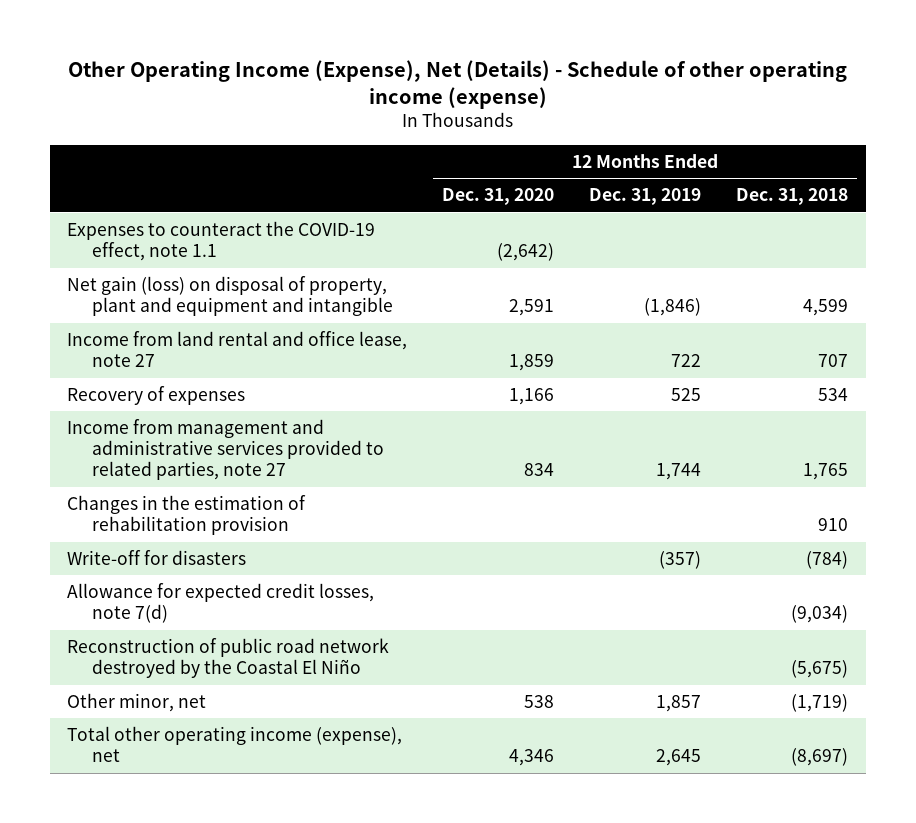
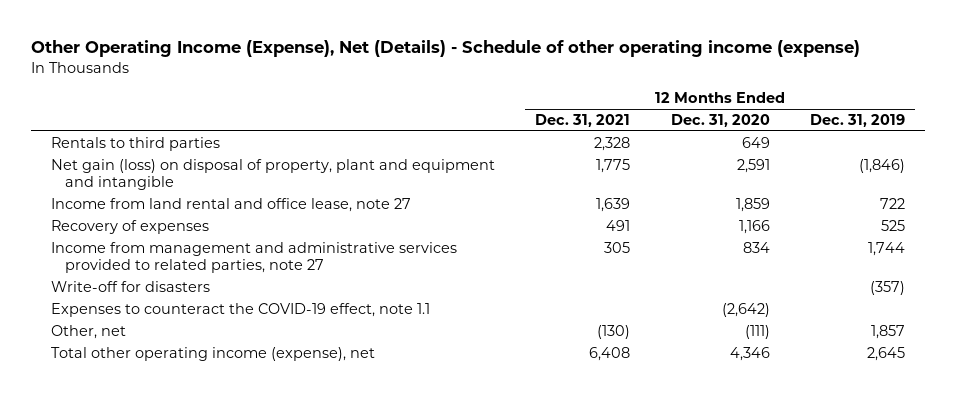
[736,188,849,206] Dec. 31, 2018 -> none
none -> [535,114,631,128] Dec. 31, 2021
none -> [50,136,220,151] Rentals to third parties
[67,495,307,536] Changes in the estimation of rehabilitation provision -> none
[67,583,375,624] Allowance for expected credit losses, note 7(d) -> none
[67,638,390,679] Reconstruction of public road network destroyed by the Coastal El Niño -> none
[67,221,376,262] Expenses to counteract the COVID-19 effect, note 1.1 -> [50,302,430,317] Expenses to counteract the COVID-19 effect, note 1.1
[67,693,207,713] Other minor, net -> [50,324,126,339] Other, net
[524,695,555,709] 538 -> [744,324,770,339] (111)

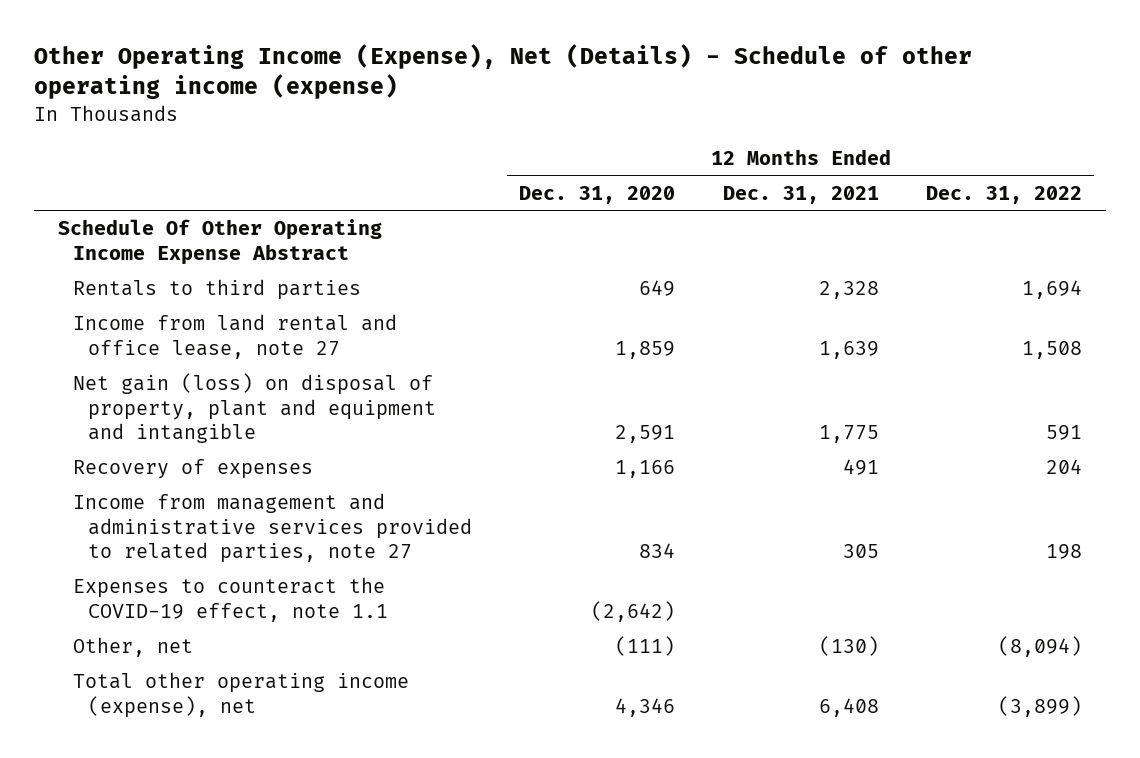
[809,114,905,128] Dec. 31, 2019 -> none
none -> [926,185,1083,204] Dec. 31, 2022
none -> [57,219,382,265] Schedule Of Other Operating Income Expense Abstract
[50,158,495,191] Net gain (loss) on disposal of property, plant and equipment and intangible -> [72,373,436,444] Net gain (loss) on disposal of property, plant and equipment and intangible
[50,280,210,292] Write-off for disasters -> none

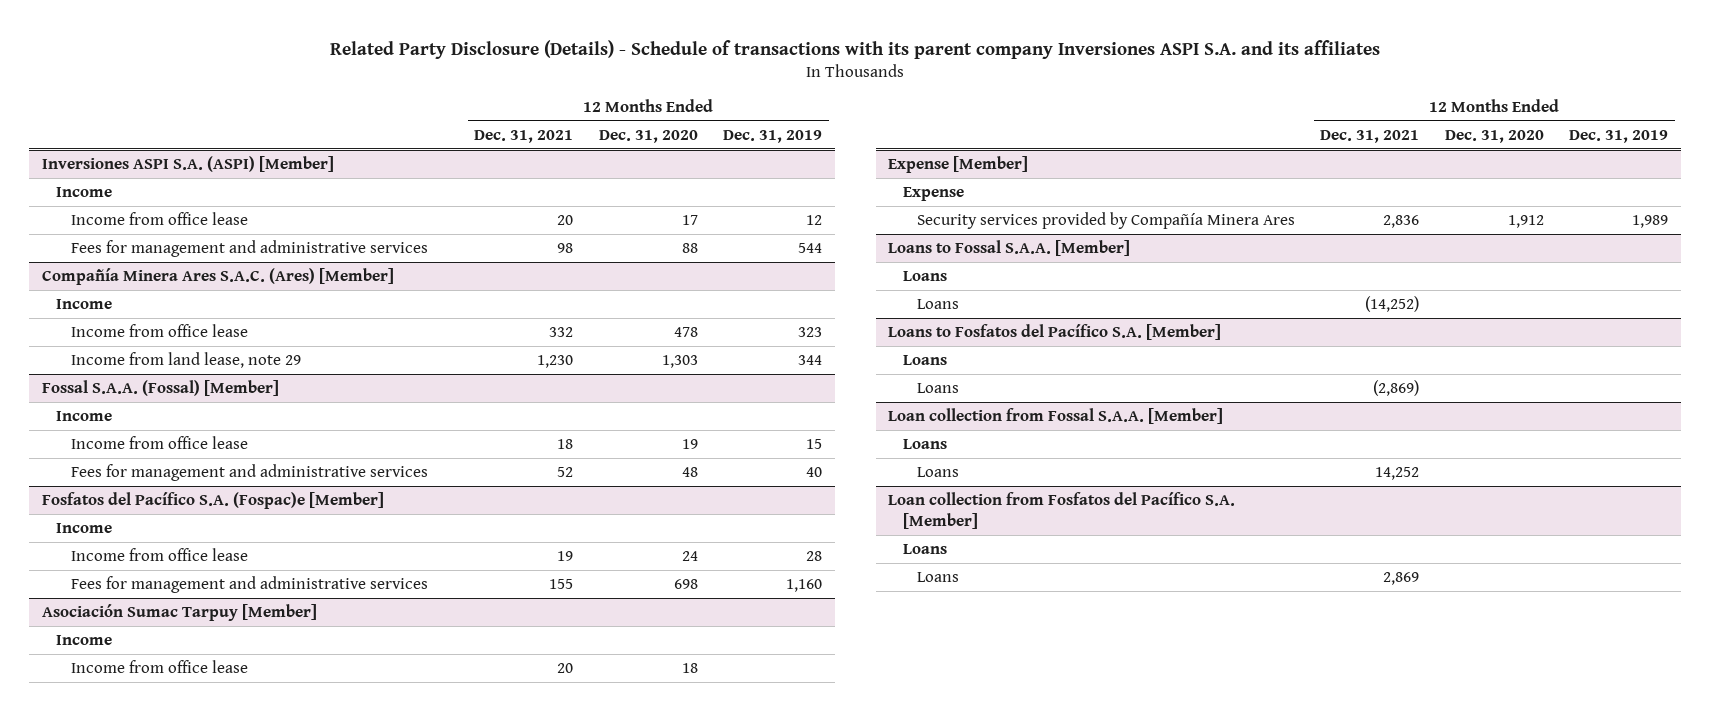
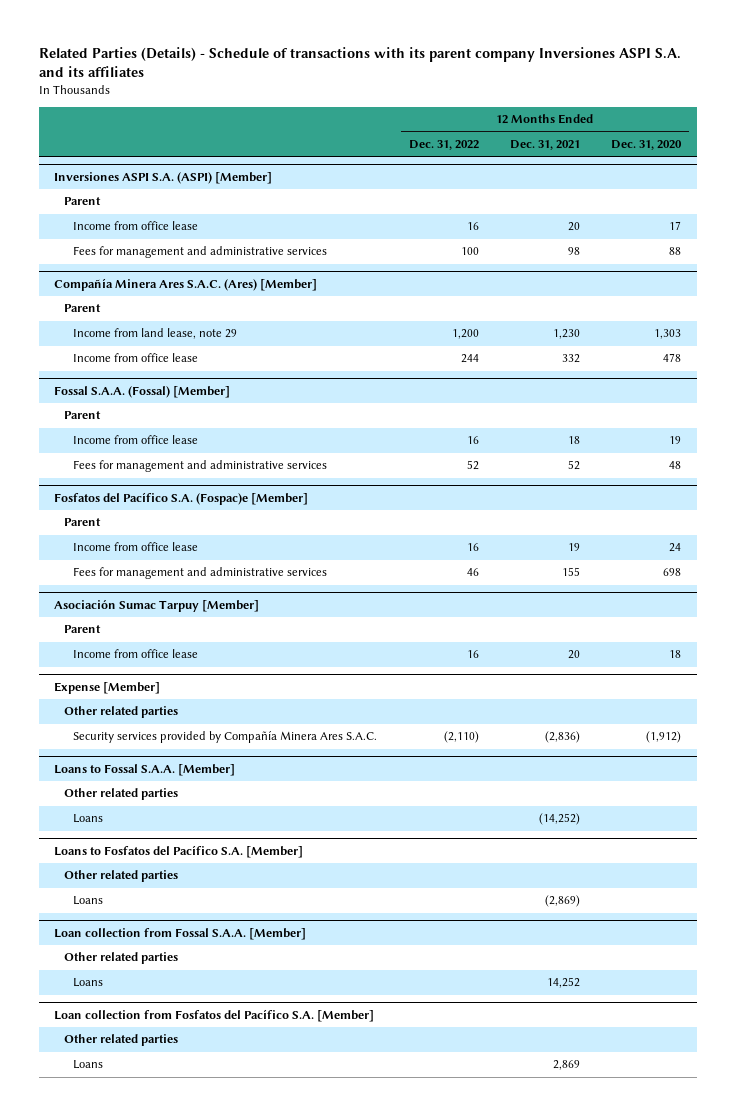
[330,39,1381,59] Related Party Disclosure (Details) - Schedule of transactions with its parent company Inversiones ASPI S.A. and its affiliates -> [38,46,681,78] Related Parties (Details) - Schedule of transactions with its parent company Inversiones ASPI S.A. and its affiliates
[723,129,823,143] Dec. 31, 2019 -> none
none -> [408,139,479,150] Dec. 31, 2022
[56,187,113,198] Income -> none
none -> [63,197,101,206] Parent
[56,299,113,310] Income -> none
none -> [63,304,101,313] Parent
[70,324,248,338] Income from office lease -> [73,353,199,363] Income from office lease
[56,411,113,422] Income -> none
none -> [63,411,101,420] Parent
[56,523,113,534] Income -> none
none -> [63,518,101,527] Parent
[56,635,113,646] Income -> none
none -> [63,625,101,634] Parent
[902,187,964,202] Expense -> none
none -> [63,706,178,719] Other related parties
[916,212,1295,230] Security services provided by Compañía Minera Ares -> [73,731,378,744] Security services provided by Compañía Minera Ares S.A.C.
[1383,215,1420,229] 2,836 -> [544,731,580,744] (2,836)
[1507,215,1544,229] 1,912 -> [646,731,682,744] (1,912)
[902,271,947,282] Loans -> none
none -> [63,788,178,801] Other related parties
[902,355,947,366] Loans -> none
none -> [63,870,178,883] Other related parties
[902,439,947,450] Loans -> none
none -> [63,952,178,965] Other related parties
[902,544,947,555] Loans -> none
none -> [63,1034,178,1047] Other related parties

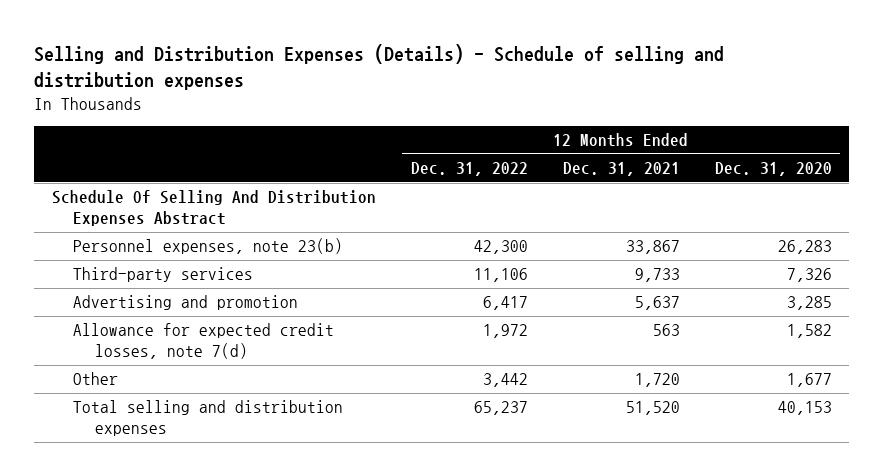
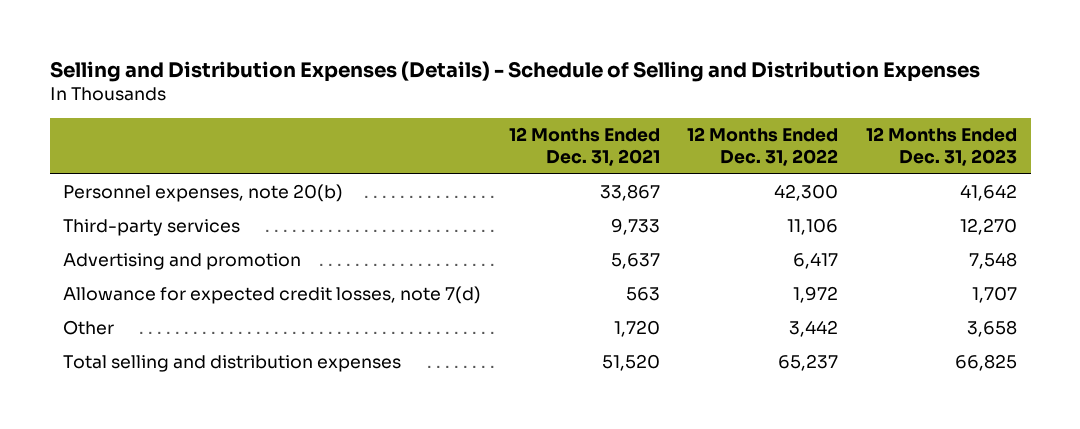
[34,44,725,91] Selling and Distribution Expenses (Details) - Schedule of selling and distribution expenses -> [49,60,980,82] Selling and Distribution Expenses (Details) - Schedule of Selling and Distribution Expenses
[714,162,832,177] Dec. 31, 2020 -> none
none -> [865,127,1017,167] 12 Months Ended Dec. 31, 2023
[51,190,376,227] Schedule Of Selling And Distribution Expenses Abstract -> none
[73,238,344,255] Personnel expenses, note 23(b) -> [63,184,344,203] Personnel expenses, note 20(b)

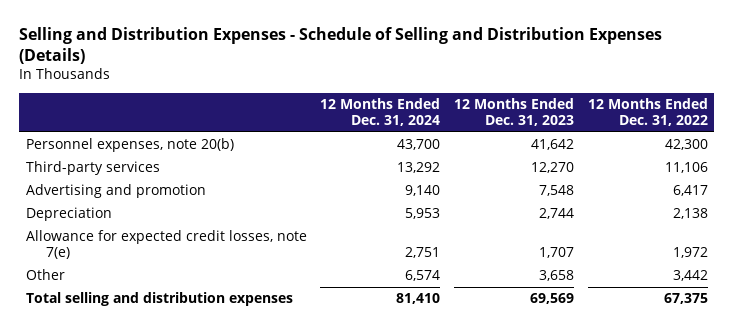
[49,60,980,82] Selling and Distribution Expenses (Details) - Schedule of Selling and Distribution Expenses -> [18,26,662,65] Selling and Distribution Expenses - Schedule of Selling and Distribution Expenses (Details)
[508,127,660,167] 12 Months Ended Dec. 31, 2021 -> none
none -> [320,98,441,127] 12 Months Ended Dec. 31, 2024
none -> [25,207,112,222] Depreciation
[63,286,482,305] Allowance for expected credit losses, note 7(d) -> [25,230,307,259] Allowance for expected credit losses, note 7(e)
[778,354,839,372] 65,237 -> [663,293,708,305] 67,375
[954,354,1017,372] 66,825 -> [529,293,574,305] 69,569

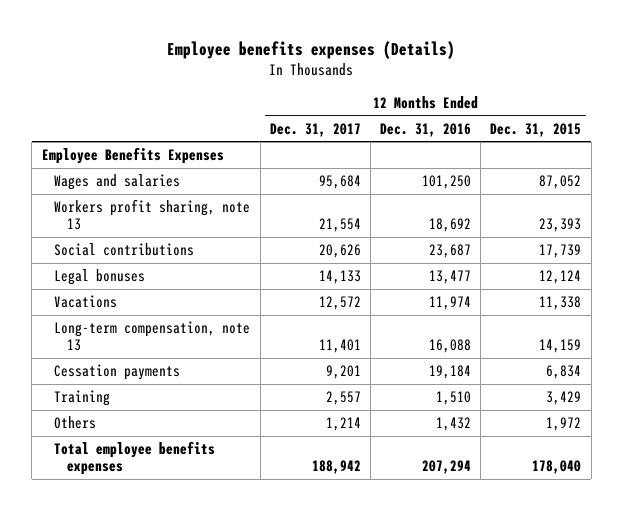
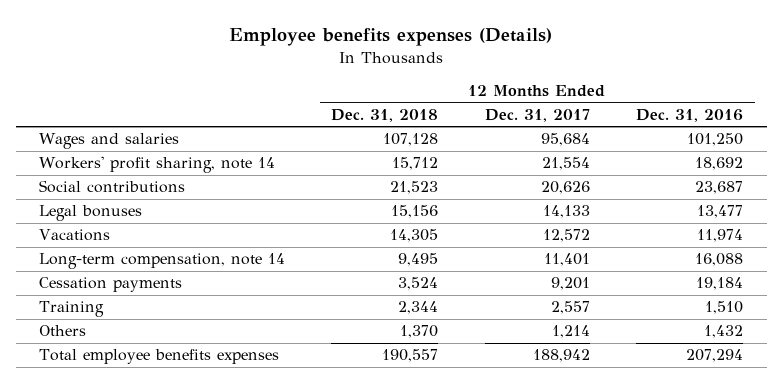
[490,122,582,137] Dec. 31, 2015 -> none
none -> [331,109,439,123] Dec. 31, 2018
[41,147,224,165] Employee Benefits Expenses -> none
[54,199,251,231] Workers profit sharing, note 13 -> [38,156,275,174] Workers' profit sharing, note 14
[54,321,251,352] Long-term compensation, note 13 -> [38,253,285,270] Long-term compensation, note 14

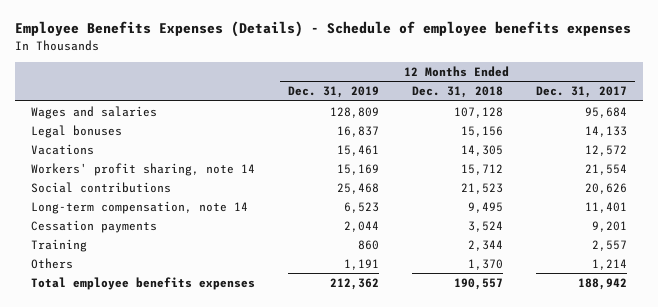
[229,27,553,46] Employee benefits expenses (Details) -> [14,21,631,38] Employee Benefits Expenses (Details) - Schedule of employee benefits expenses
[636,109,744,123] Dec. 31, 2016 -> none
none -> [287,86,379,99] Dec. 31, 2019
[38,156,275,174] Workers' profit sharing, note 14 -> [31,162,256,176] Workers' profit sharing, note 14
[38,180,185,194] Social contributions -> [31,181,172,193] Social contributions

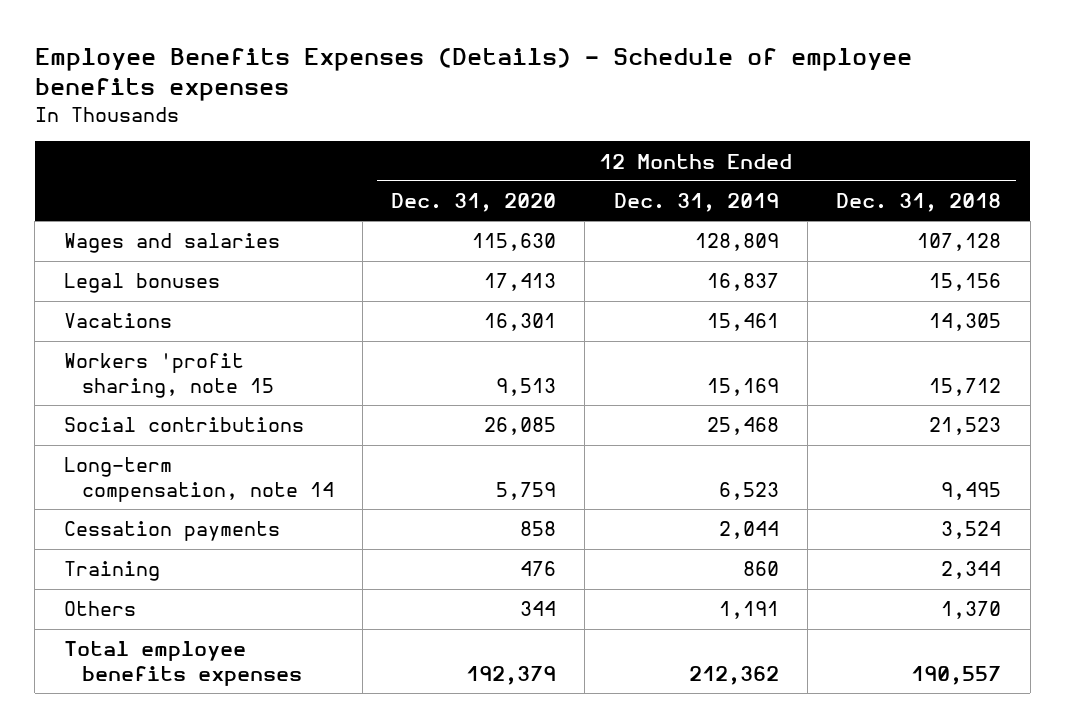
[535,86,627,99] Dec. 31, 2017 -> none
none -> [391,193,557,213] Dec. 31, 2020
[31,162,256,176] Workers' profit sharing, note 14 -> [63,353,274,398] Workers 'profit sharing, note 15

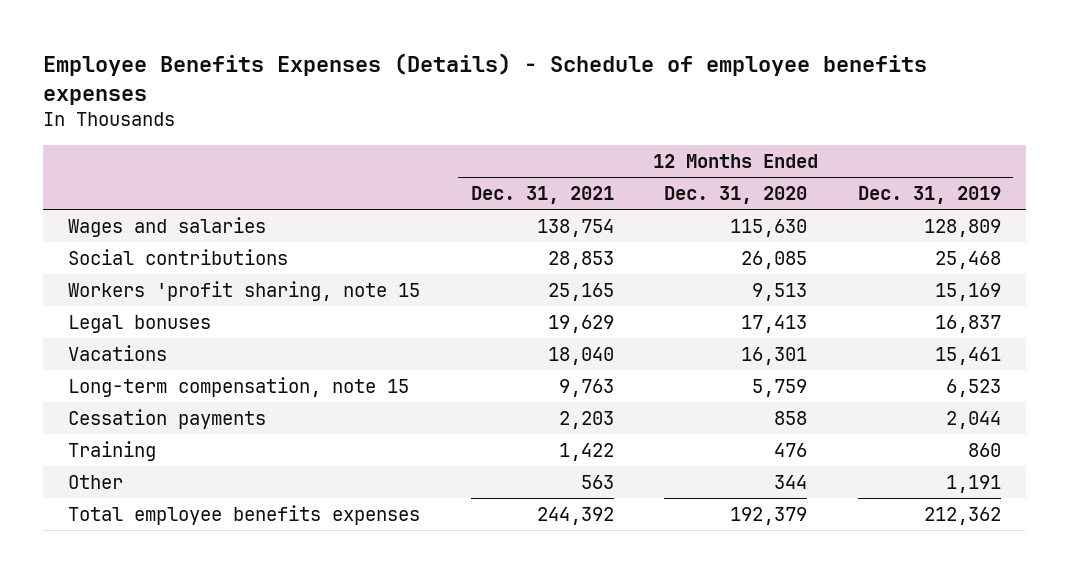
[836,193,1002,213] Dec. 31, 2018 -> none
none -> [470,185,614,204] Dec. 31, 2021
[63,417,304,433] Social contributions -> [68,248,289,265] Social contributions
[63,353,274,398] Workers 'profit sharing, note 15 -> [68,280,421,301] Workers 'profit sharing, note 15
[63,457,334,502] Long-term compensation, note 14 -> [68,376,410,397] Long-term compensation, note 15
[63,601,136,617] Others -> [68,474,124,489] Other

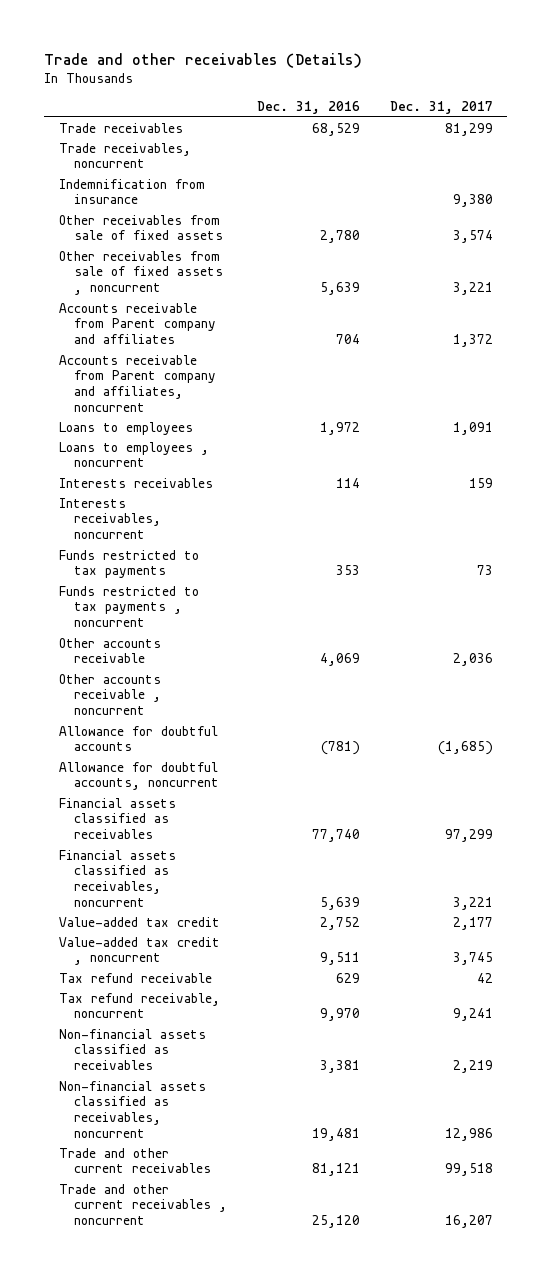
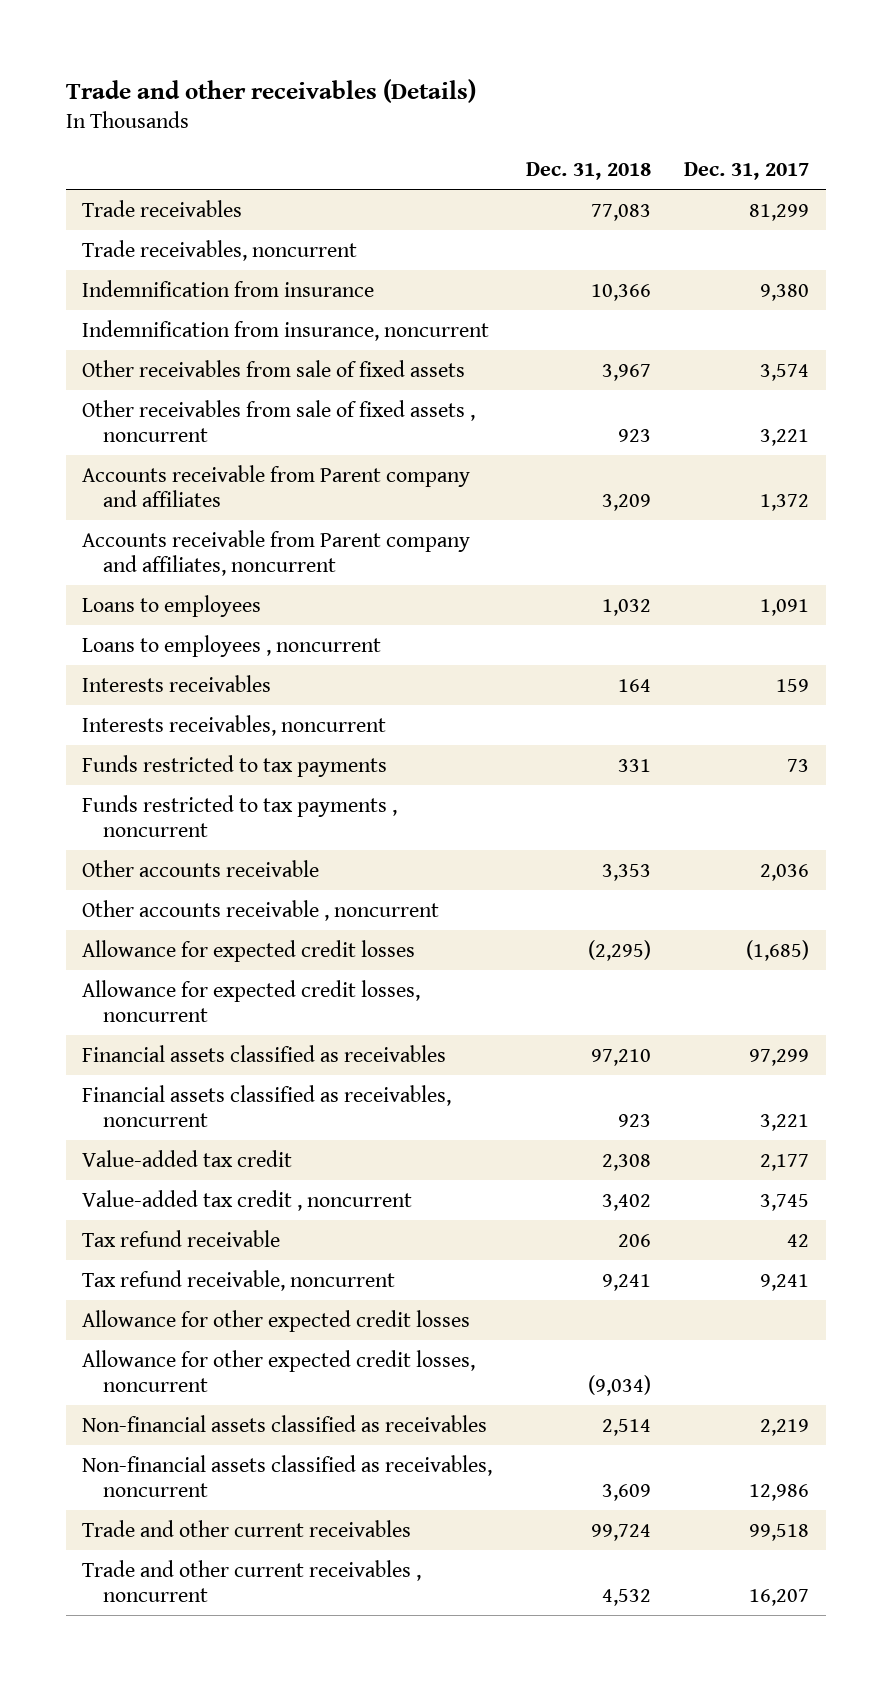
[256,101,360,115] Dec. 31, 2016 -> none
none -> [525,161,651,180] Dec. 31, 2018
none -> [82,319,490,341] Indemnification from insurance, noncurrent
[58,761,220,791] Allowance for doubtful accounts, noncurrent -> none
[58,725,218,752] Allowance for doubtful accounts -> [82,939,416,962] Allowance for expected credit losses
none -> [82,979,421,1022] Allowance for expected credit losses, noncurrent
none -> [82,1309,471,1332] Allowance for other expected credit losses
none -> [82,1349,476,1392] Allowance for other expected credit losses, noncurrent

